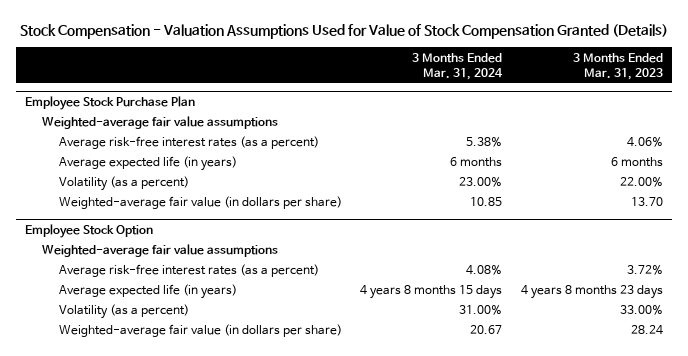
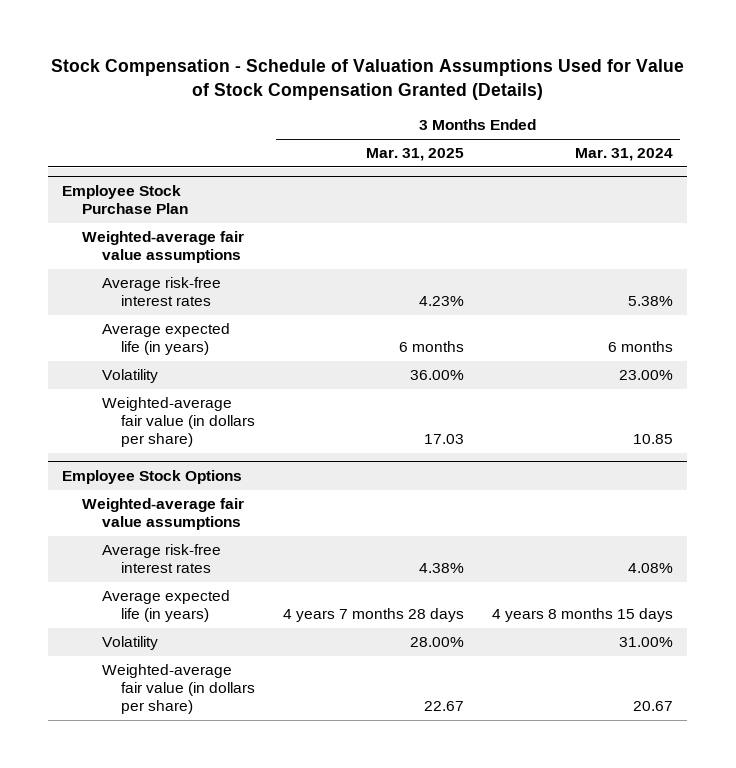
[19,24,668,40] Stock Compensation - Valuation Assumptions Used for Value of Stock Compensation Granted (Details) -> [50,59,684,100] Stock Compensation - Schedule of Valuation Assumptions Used for Value of Stock Compensation Granted (Details)
[572,52,663,80] 3 Months Ended Mar. 31, 2023 -> none
none -> [366,148,465,162] Mar. 31, 2025
[58,136,319,150] Average risk-free interest rates (as a percent) -> [101,277,221,307] Average risk-free interest rates
[58,176,189,192] Volatility (as a percent) -> [101,369,158,384] Volatility
[25,224,154,239] Employee Stock Option -> [62,470,243,485] Employee Stock Options
[58,264,319,278] Average risk-free interest rates (as a percent) -> [101,544,221,574] Average risk-free interest rates
[58,304,189,320] Volatility (as a percent) -> [101,636,158,651] Volatility

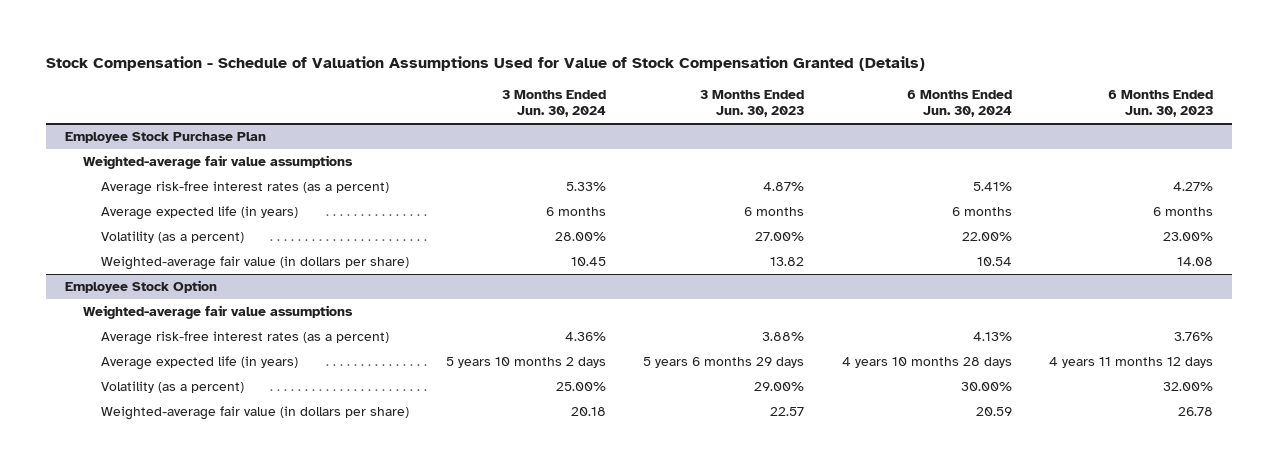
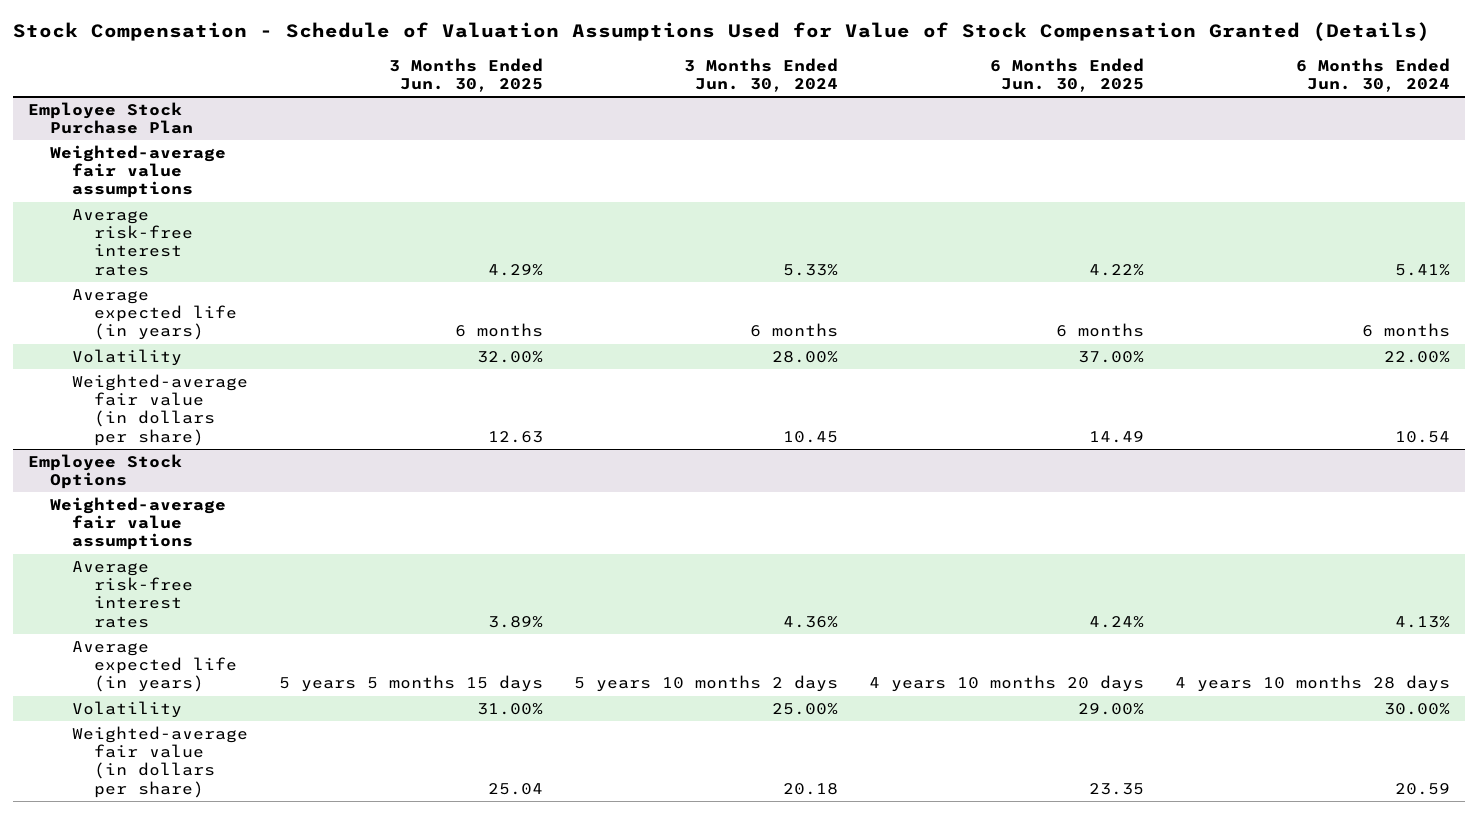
[700,89,805,118] 3 Months Ended Jun. 30, 2023 -> none
[1108,89,1214,118] 6 Months Ended Jun. 30, 2023 -> none
none -> [388,57,543,93] 3 Months Ended Jun. 30, 2025
none -> [989,57,1144,93] 6 Months Ended Jun. 30, 2025
[100,181,389,196] Average risk-free interest rates (as a percent) -> [71,209,193,276] Average risk-free interest rates
[100,231,244,244] Volatility (as a percent) -> [71,349,182,367] Volatility
[65,280,218,294] Employee Stock Option -> [28,454,183,490] Employee Stock Options
[100,331,389,346] Average risk-free interest rates (as a percent) -> [71,561,193,628] Average risk-free interest rates
[100,381,244,394] Volatility (as a percent) -> [71,701,182,719] Volatility

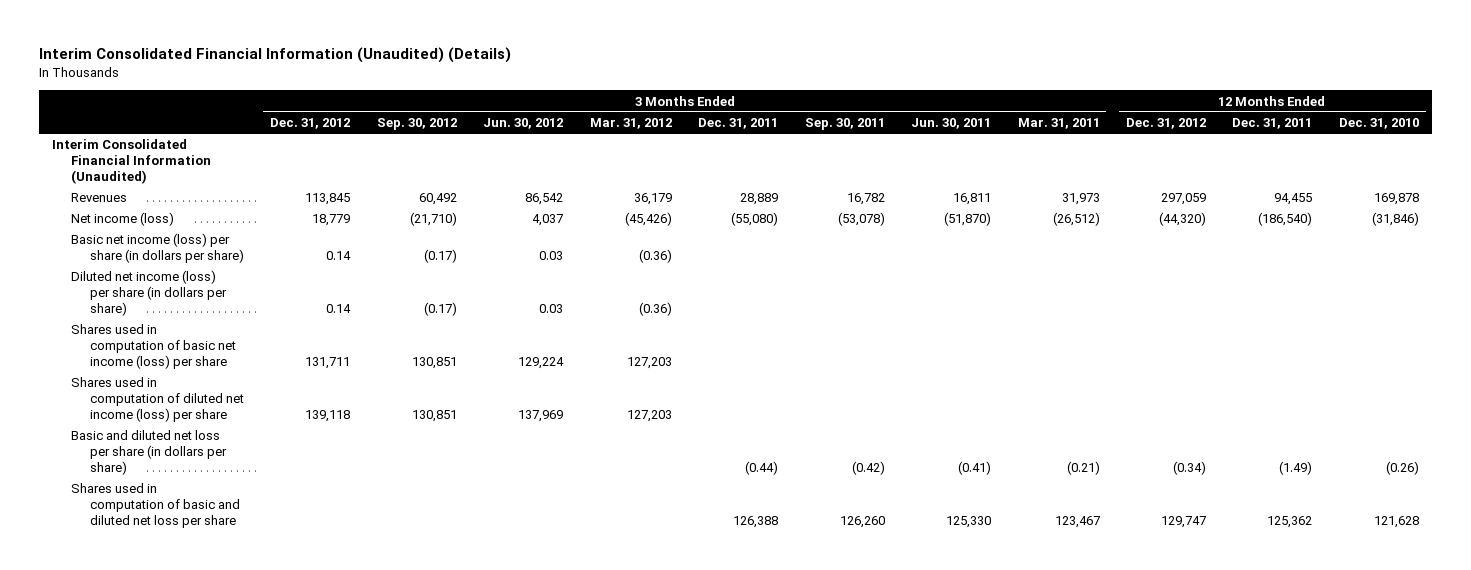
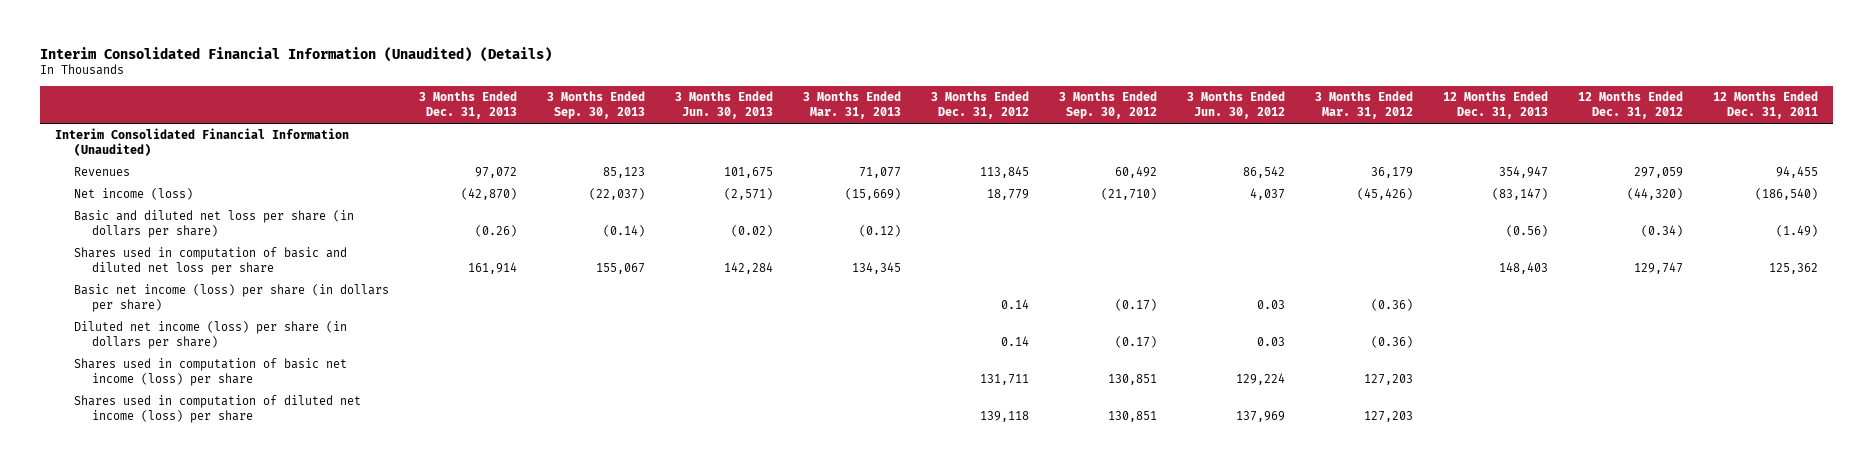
[698,118,779,130] Dec. 31, 2011 -> none
[804,118,885,131] Sep. 30, 2011 -> none
[911,118,992,130] Jun. 30, 2011 -> none
[1017,118,1100,130] Mar. 31, 2011 -> none
[1338,118,1419,130] Dec. 31, 2010 -> none
none -> [418,91,517,120] 3 Months Ended Dec. 31, 2013
none -> [546,91,645,120] 3 Months Ended Sep. 30, 2013
none -> [674,91,773,120] 3 Months Ended Jun. 30, 2013
none -> [802,91,901,120] 3 Months Ended Mar. 31, 2013
none -> [1442,91,1548,120] 12 Months Ended Dec. 31, 2013
[70,430,227,475] Basic and diluted net loss per share (in dollars per share) -> [73,210,354,239] Basic and diluted net loss per share (in dollars per share)
[70,483,240,528] Shares used in computation of basic and diluted net loss per share -> [73,247,347,276] Shares used in computation of basic and diluted net loss per share

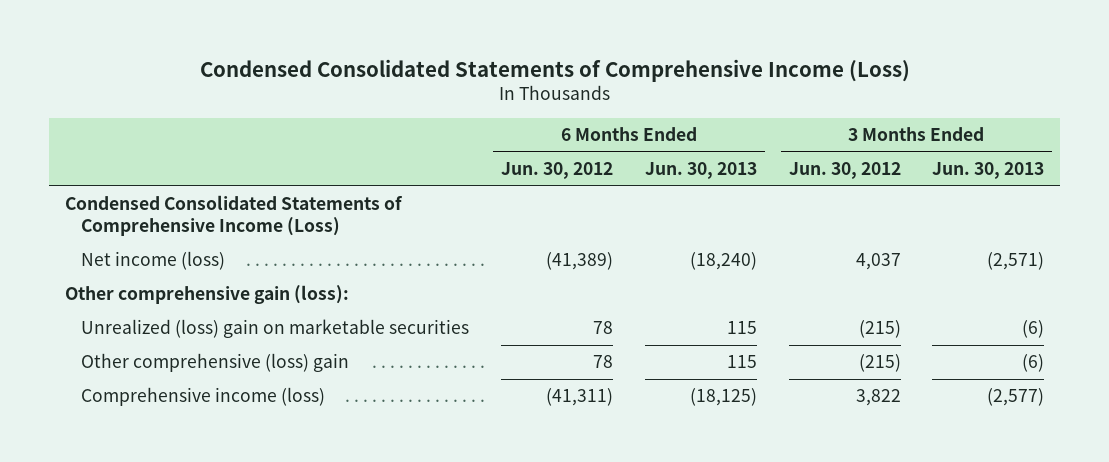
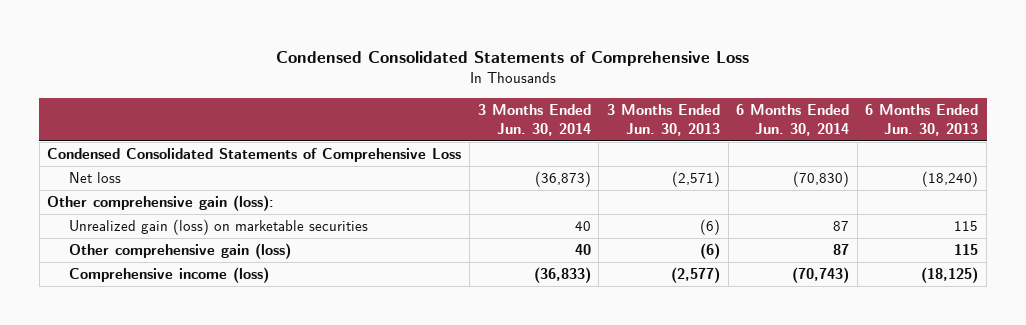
[199,58,910,82] Condensed Consolidated Statements of Comprehensive Income (Loss) -> [275,50,749,66] Condensed Consolidated Statements of Comprehensive Loss
[501,162,614,180] Jun. 30, 2012 -> none
[788,162,901,180] Jun. 30, 2012 -> none
none -> [477,103,591,136] 3 Months Ended Jun. 30, 2014
none -> [736,103,850,136] 6 Months Ended Jun. 30, 2014
[65,195,404,237] Condensed Consolidated Statements of Comprehensive Income (Loss) -> [47,148,462,163] Condensed Consolidated Statements of Comprehensive Loss
[81,251,226,271] Net income (loss) -> [69,172,122,184] Net loss
[81,319,470,339] Unrealized (loss) gain on marketable securities -> [69,219,369,236] Unrealized gain (loss) on marketable securities
[81,353,350,373] Other comprehensive (loss) gain -> [69,243,292,260] Other comprehensive gain (loss)

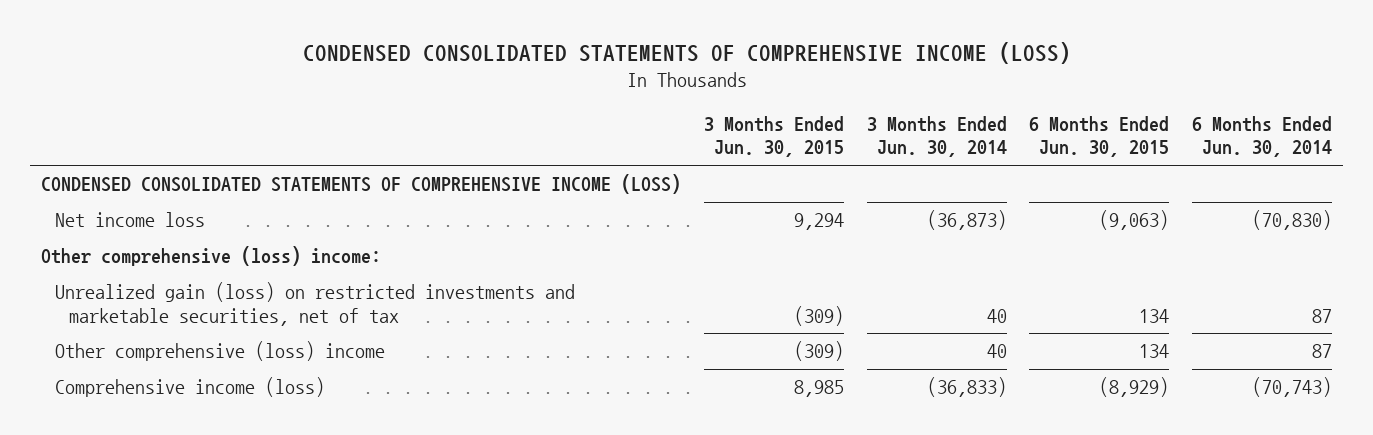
[275,50,749,66] Condensed Consolidated Statements of Comprehensive Loss -> [302,42,1071,65] CONDENSED CONSOLIDATED STATEMENTS OF COMPREHENSIVE INCOME (LOSS)
[606,103,720,136] 3 Months Ended Jun. 30, 2013 -> none
[865,103,979,136] 6 Months Ended Jun. 30, 2013 -> none
none -> [703,115,844,158] 3 Months Ended Jun. 30, 2015
none -> [1029,115,1170,158] 6 Months Ended Jun. 30, 2015
[47,148,462,163] Condensed Consolidated Statements of Comprehensive Loss -> [41,174,682,195] CONDENSED CONSOLIDATED STATEMENTS OF COMPREHENSIVE INCOME (LOSS)
[69,172,122,184] Net loss -> [55,212,206,228] Net income loss
[47,195,275,212] Other comprehensive gain (loss): -> [41,246,382,267] Other comprehensive (loss) income:
[69,219,369,236] Unrealized gain (loss) on marketable securities -> [55,282,576,326] Unrealized gain (loss) on restricted investments and marketable securities, net of tax
[69,243,292,260] Other comprehensive gain (loss) -> [55,341,386,362] Other comprehensive (loss) income

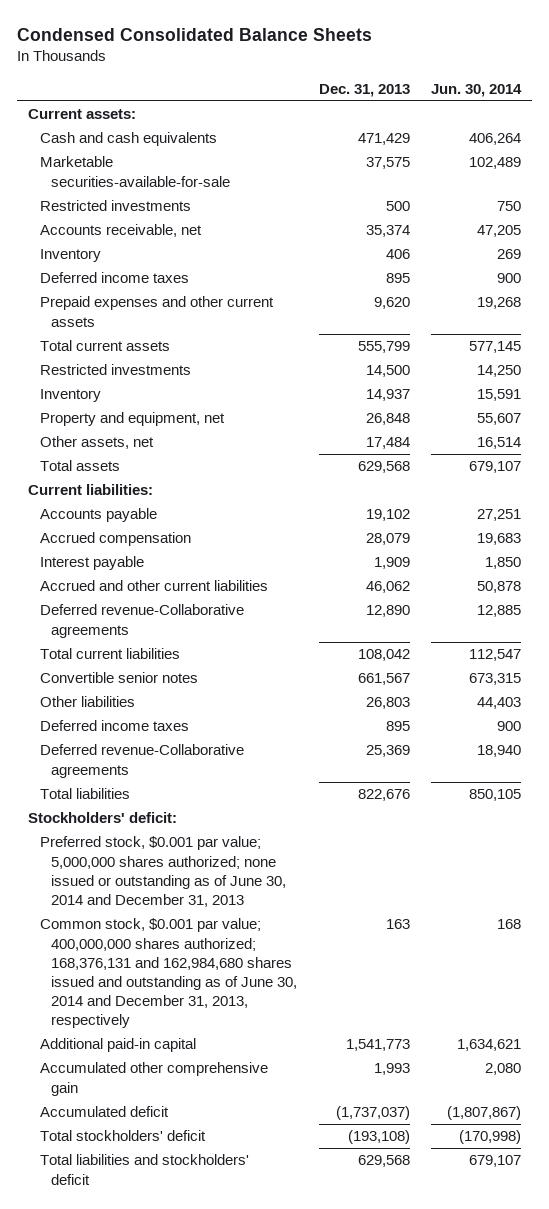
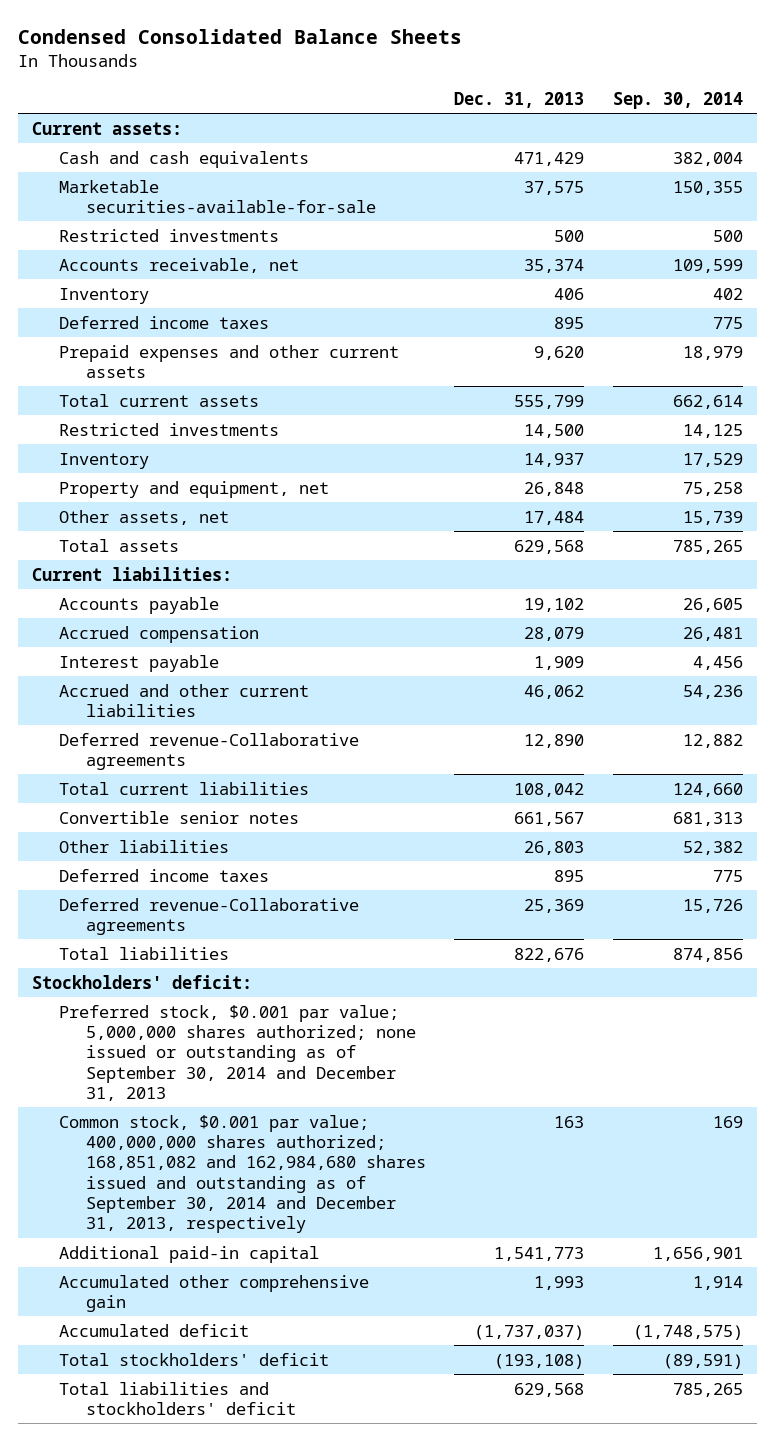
[430,83,522,97] Jun. 30, 2014 -> none
none -> [612,91,743,109] Sep. 30, 2014
[39,836,287,908] Preferred stock, $0.001 par value; 5,000,000 shares authorized; none issued or outstanding as of June 30, 2014 and December 31, 2013 -> [58,1004,417,1102] Preferred stock, $0.001 par value; 5,000,000 shares authorized; none issued or outstanding as of September 30, 2014 and December 31, 2013
[39,918,298,1029] Common stock, $0.001 par value; 400,000,000 shares authorized; 168,376,131 and 162,984,680 shares issued and outstanding as of June 30, 2014 and December 31, 2013, respectively -> [58,1114,427,1234] Common stock, $0.001 par value; 400,000,000 shares authorized; 168,851,082 and 162,984,680 shares issued and outstanding as of September 30, 2014 and December 31, 2013, respectively

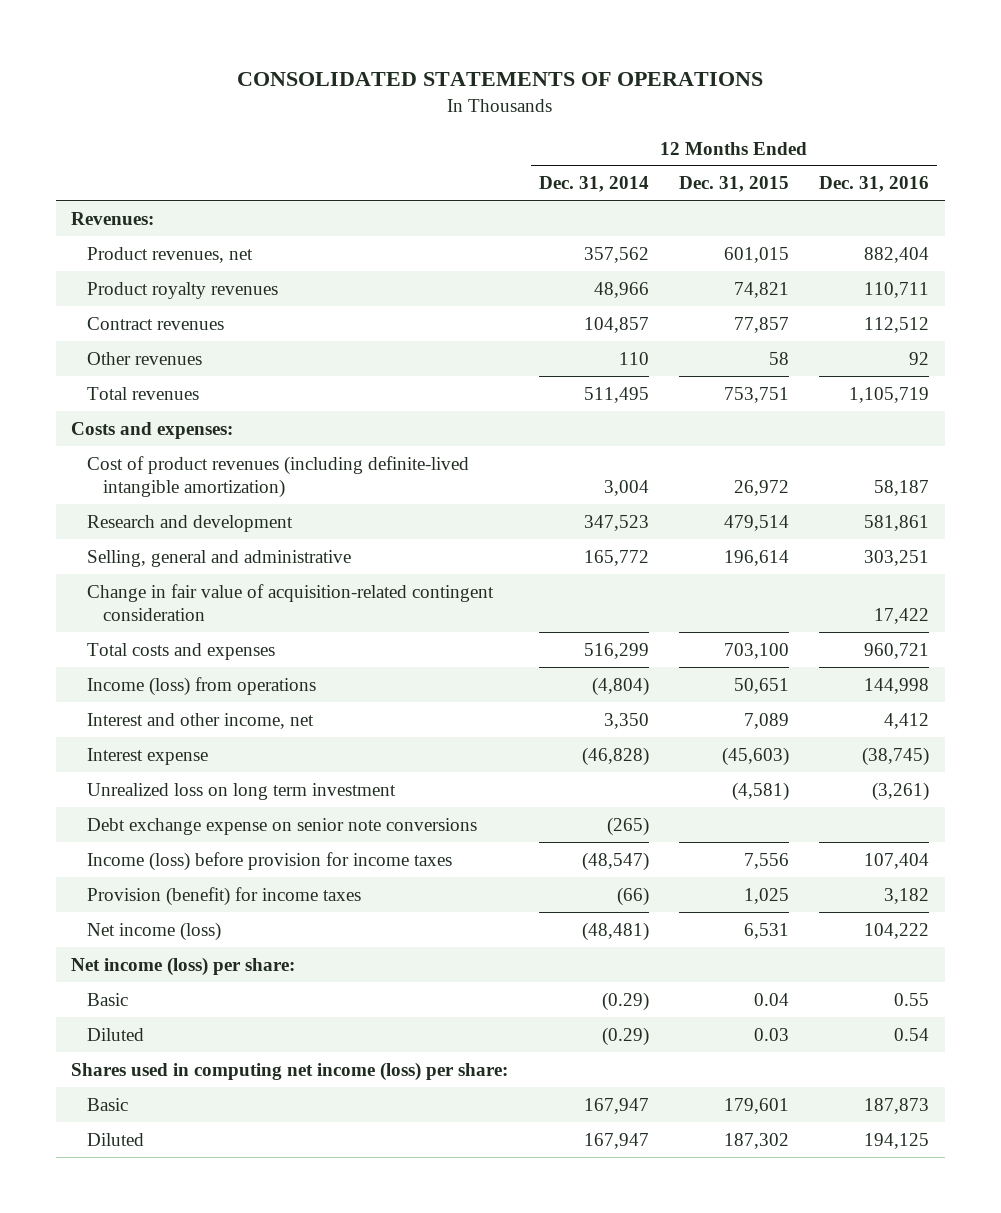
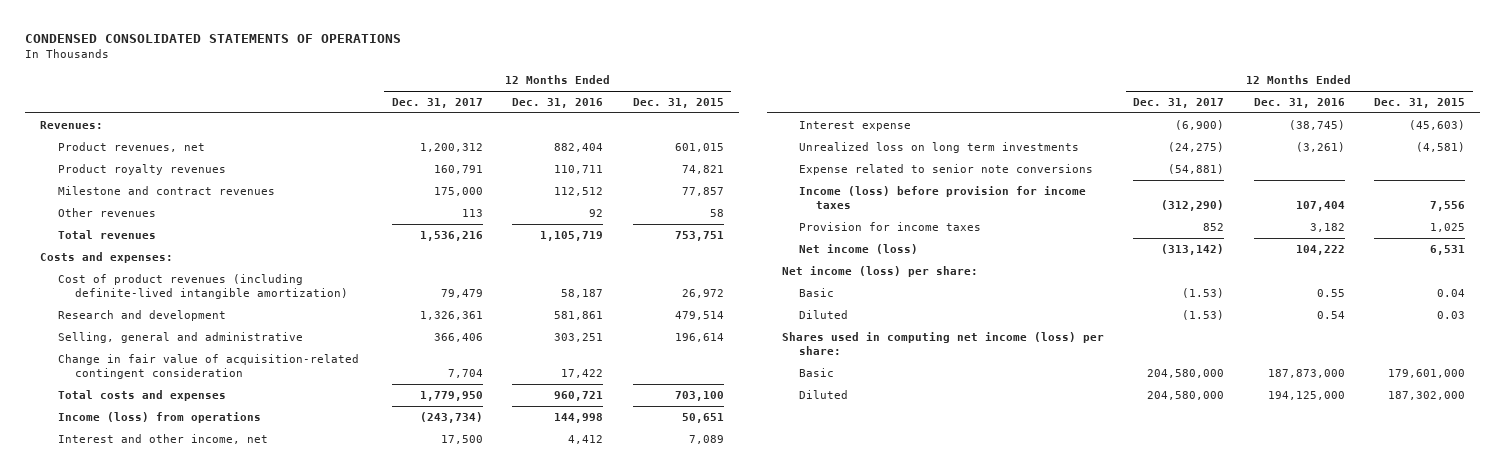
[237,72,764,87] CONSOLIDATED STATEMENTS OF OPERATIONS -> [25,33,402,43] CONDENSED CONSOLIDATED STATEMENTS OF OPERATIONS
[538,176,649,193] Dec. 31, 2014 -> none
none -> [391,98,483,109] Dec. 31, 2017
[87,316,225,330] Contract revenues -> [57,185,275,195] Milestone and contract revenues
[87,782,397,800] Unrealized loss on long term investment -> [798,141,1079,153] Unrealized loss on long term investments
[87,817,478,835] Debt exchange expense on senior note conversions -> [798,163,1093,175] Expense related to senior note conversions
[87,886,362,906] Provision (benefit) for income taxes -> [798,221,981,231] Provision for income taxes
[724,1097,790,1114] 179,601 -> [1388,368,1466,378] 179,601,000
[864,1097,930,1114] 187,873 -> [1267,368,1345,378] 187,873,000
[724,1132,790,1149] 187,302 -> [1388,390,1466,400] 187,302,000
[864,1132,930,1149] 194,125 -> [1267,390,1345,400] 194,125,000

